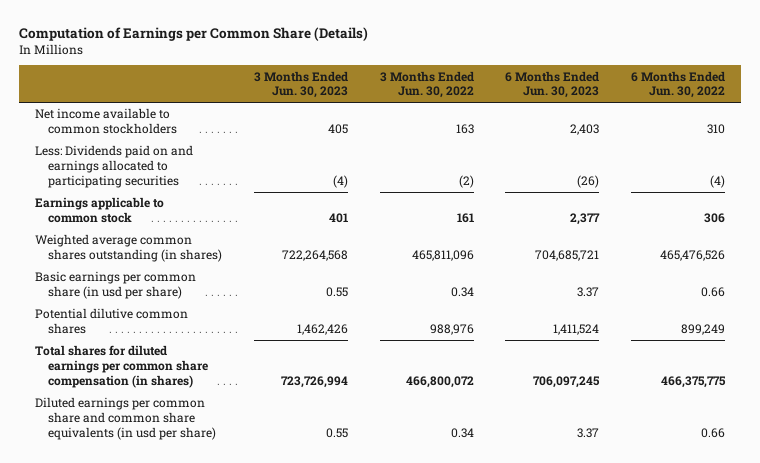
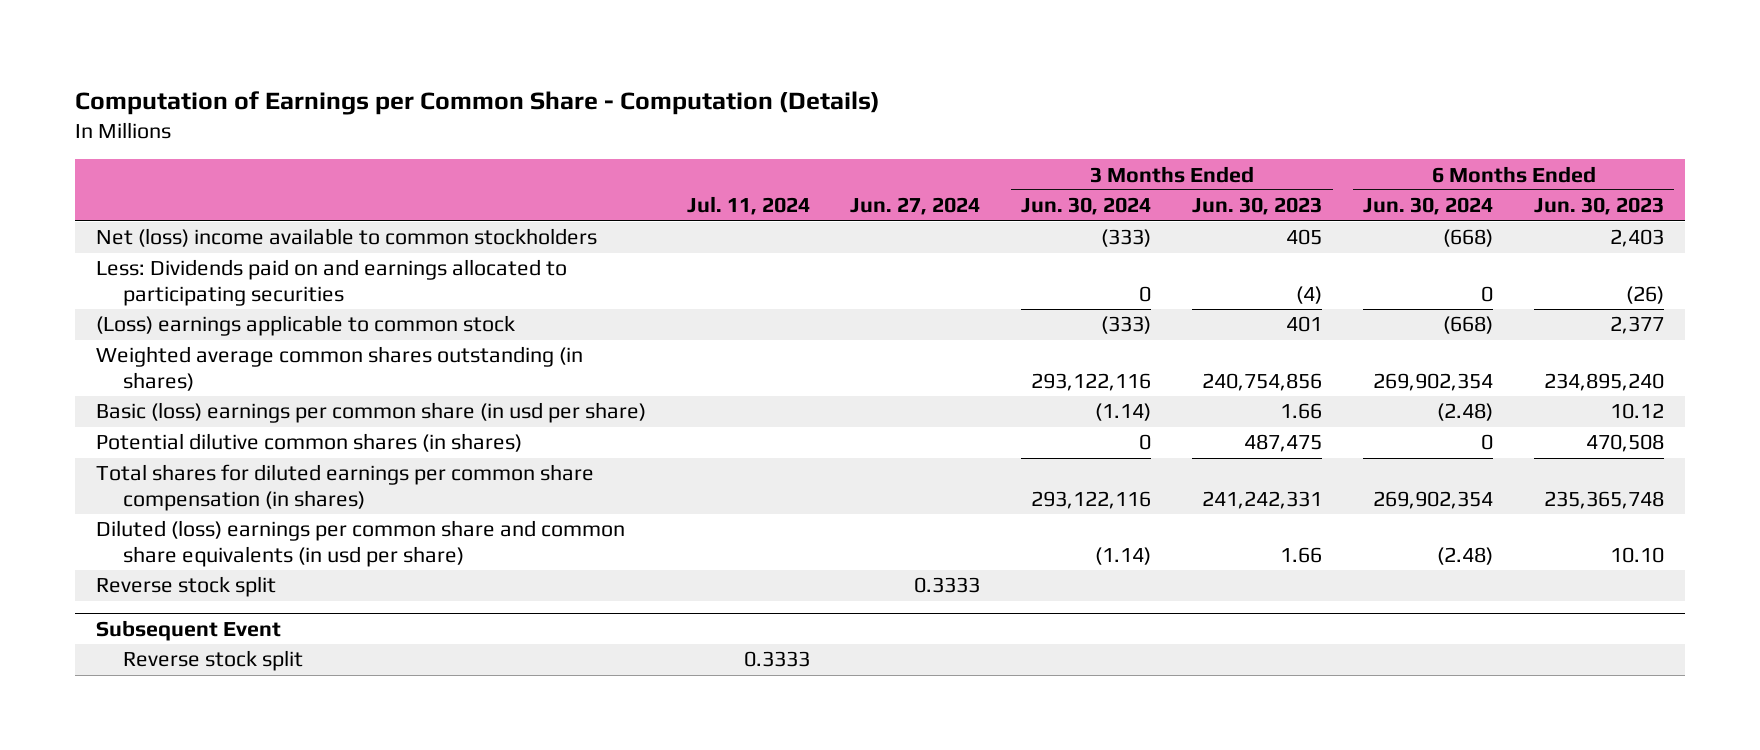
[19,26,369,41] Computation of Earnings per Common Share (Details) -> [75,90,881,115] Computation of Earnings per Common Share - Computation (Details)
[379,70,474,99] 3 Months Ended Jun. 30, 2022 -> none
[630,70,725,99] 6 Months Ended Jun. 30, 2022 -> none
none -> [686,196,810,216] Jul. 11, 2024
none -> [850,197,981,216] Jun. 27, 2024
none -> [1021,197,1152,216] Jun. 30, 2024
none -> [1363,197,1494,216] Jun. 30, 2024
[35,108,178,135] Net income available to common stockholders -> [95,228,597,248] Net (loss) income available to common stockholders
[35,197,165,224] Earnings applicable to common stock -> [95,315,515,337] (Loss) earnings applicable to common stock
[282,250,349,262] 722,264,568 -> [1202,372,1323,391] 240,754,856
[535,250,600,262] 704,685,721 -> [1544,372,1665,391] 234,895,240
[35,271,197,300] Basic earnings per common share (in usd per share) -> [95,402,646,424] Basic (loss) earnings per common share (in usd per share)
[326,287,349,298] 0.55 -> [1280,403,1323,420] 1.66
[577,287,600,298] 3.37 -> [1610,403,1665,420] 10.12
[35,308,189,335] Potential dilutive common shares -> [95,433,522,453] Potential dilutive common shares (in shares)
[297,324,349,336] 1,462,426 -> [1244,434,1323,453] 487,475
[553,324,600,336] 1,411,524 -> [1586,434,1665,453] 470,508
[281,376,349,389] 723,726,994 -> [1202,490,1323,509] 241,242,331
[533,376,601,389] 706,097,245 -> [1544,490,1665,509] 235,365,748
[35,397,217,441] Diluted earnings per common share and common share equivalents (in usd per share) -> [95,520,625,567] Diluted (loss) earnings per common share and common share equivalents (in usd per share)
[326,428,349,439] 0.55 -> [1280,546,1323,563] 1.66
[577,428,600,439] 3.37 -> [1610,546,1665,563] 10.10
none -> [95,576,276,598] Reverse stock split
none -> [95,620,281,642] Subsequent Event
none -> [122,650,303,672] Reverse stock split

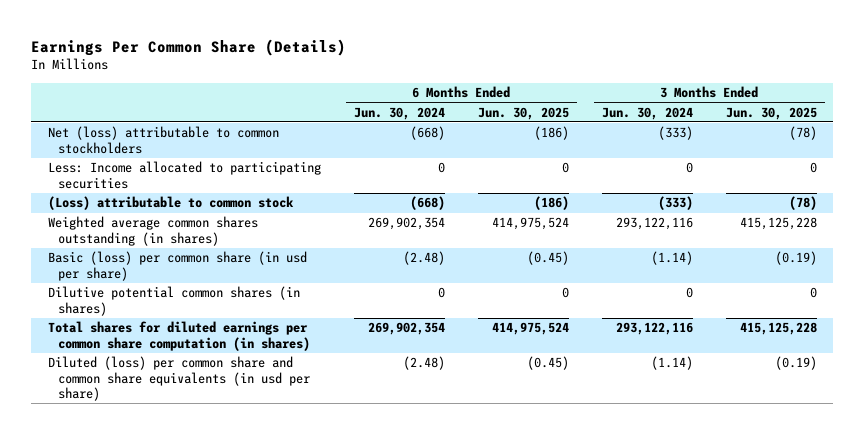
[75,90,881,115] Computation of Earnings per Common Share - Computation (Details) -> [31,38,347,56] Earnings Per Common Share (Details)
[686,196,810,216] Jul. 11, 2024 -> none
[850,197,981,216] Jun. 27, 2024 -> none
[1192,197,1323,216] Jun. 30, 2023 -> none
[1534,197,1665,216] Jun. 30, 2023 -> none
none -> [477,106,569,120] Jun. 30, 2025
none -> [725,106,817,120] Jun. 30, 2025
[95,228,597,248] Net (loss) income available to common stockholders -> [47,126,279,154] Net (loss) attributable to common stockholders
[95,259,567,306] Less: Dividends paid on and earnings allocated to participating securities -> [47,161,321,189] Less: Income allocated to participating securities
[95,315,515,337] (Loss) earnings applicable to common stock -> [47,196,294,211] (Loss) attributable to common stock
[95,576,276,598] Reverse stock split -> none
[95,620,281,642] Subsequent Event -> none
[122,650,303,672] Reverse stock split -> none
[95,402,646,424] Basic (loss) earnings per common share (in usd per share) -> [47,251,307,281] Basic (loss) per common share (in usd per share)
[95,433,522,453] Potential dilutive common shares (in shares) -> [47,286,300,316] Dilutive potential common shares (in shares)
[95,464,594,511] Total shares for diluted earnings per common share compensation (in shares) -> [47,321,311,351] Total shares for diluted earnings per common share computation (in shares)
[95,520,625,567] Diluted (loss) earnings per common share and common share equivalents (in usd per share) -> [47,356,311,402] Diluted (loss) per common share and common share equivalents (in usd per share)

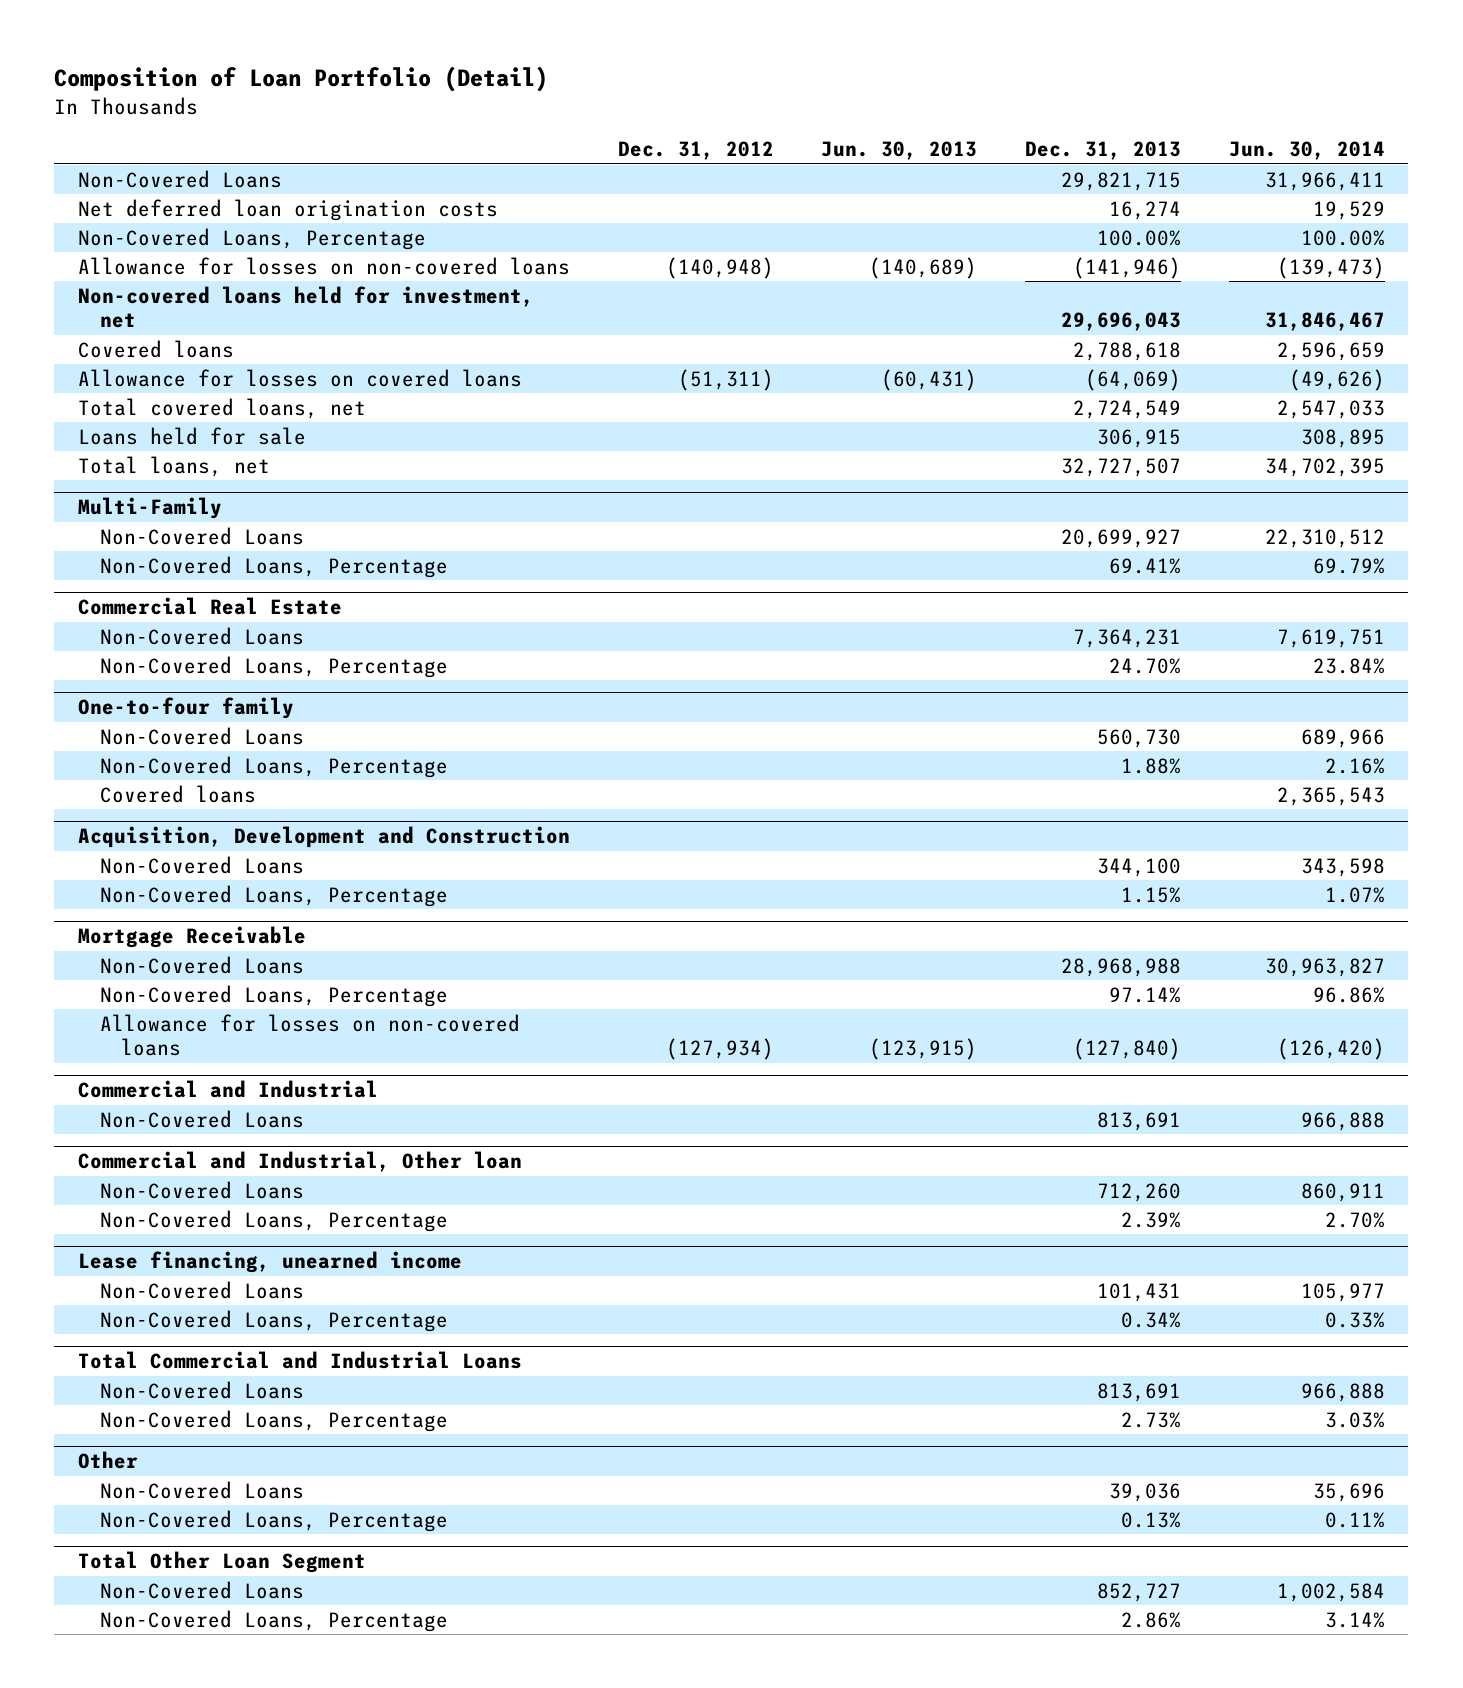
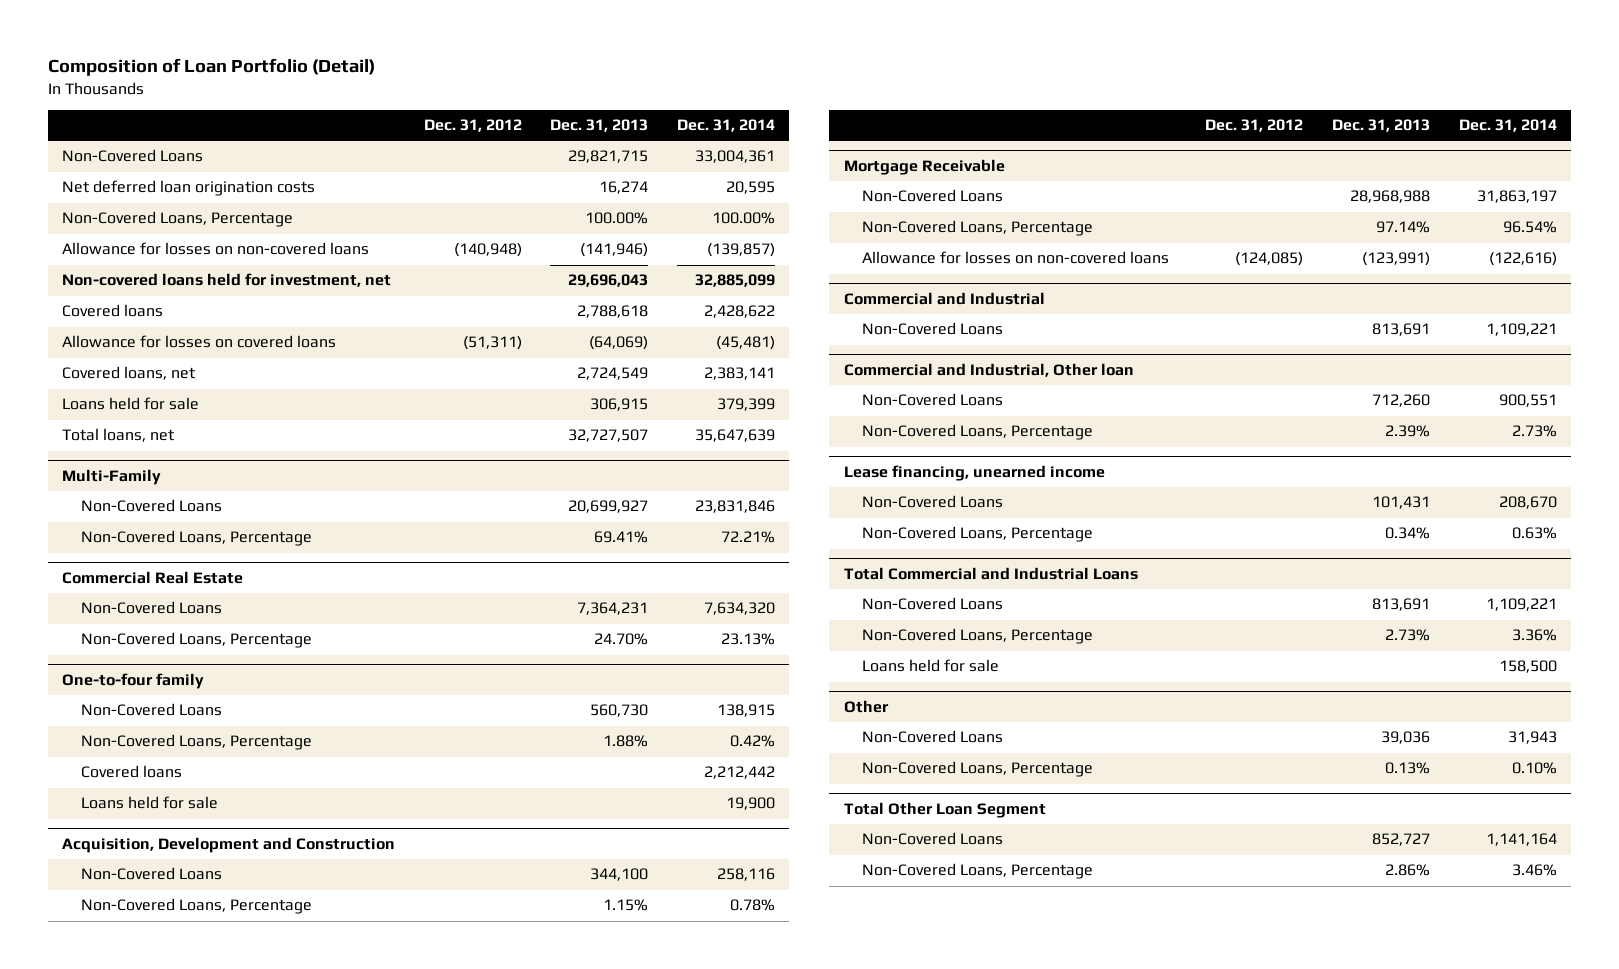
[821,141,978,161] Jun. 30, 2013 -> none
[1228,141,1385,161] Jun. 30, 2014 -> none
none -> [677,119,776,133] Dec. 31, 2014
[78,397,367,419] Total covered loans, net -> [61,366,196,381] Covered loans, net
none -> [80,796,218,810] Loans held for sale
[665,1038,774,1061] (127,934) -> [1235,252,1304,267] (124,085)
[1073,1038,1182,1061] (127,840) -> [1361,252,1430,267] (123,991)
none -> [862,659,1000,673] Loans held for sale

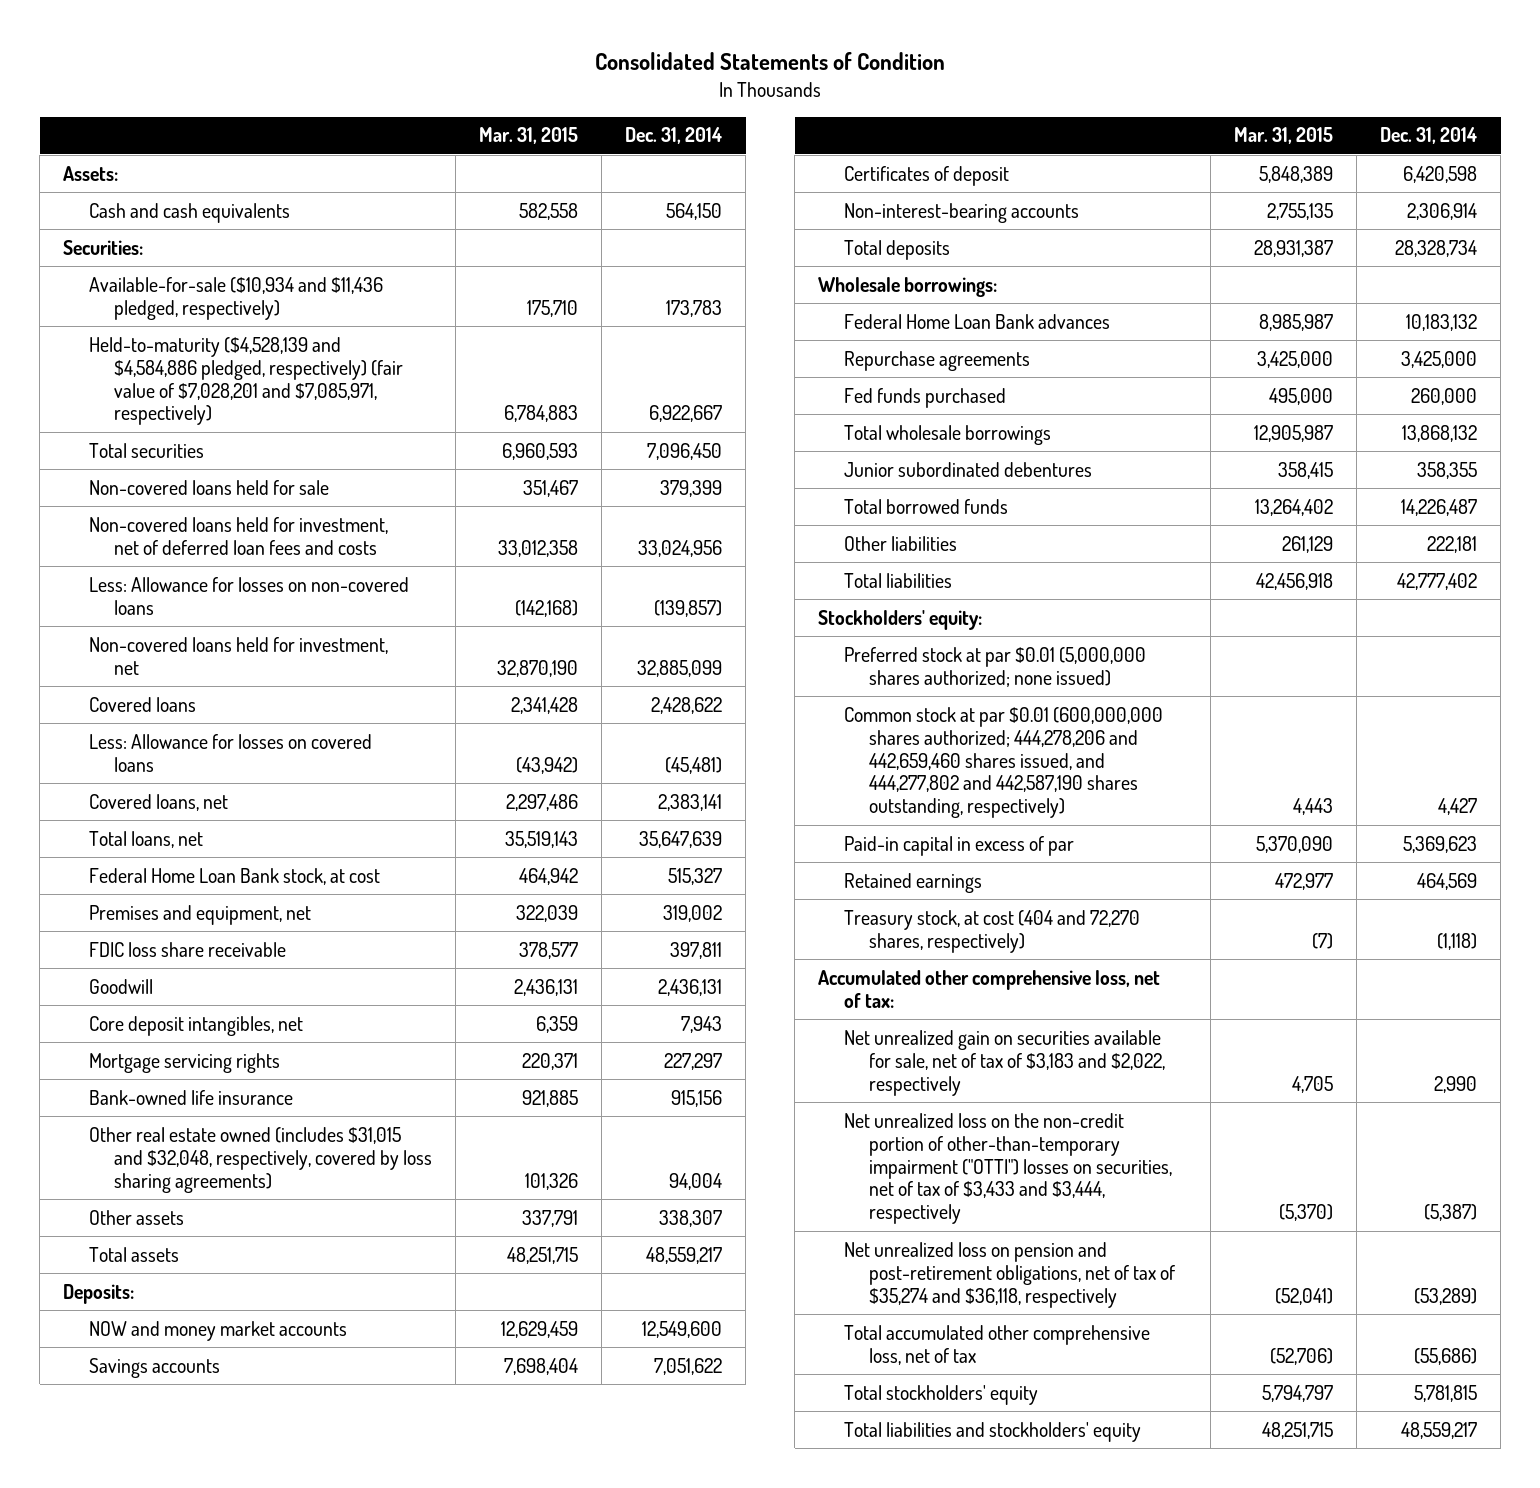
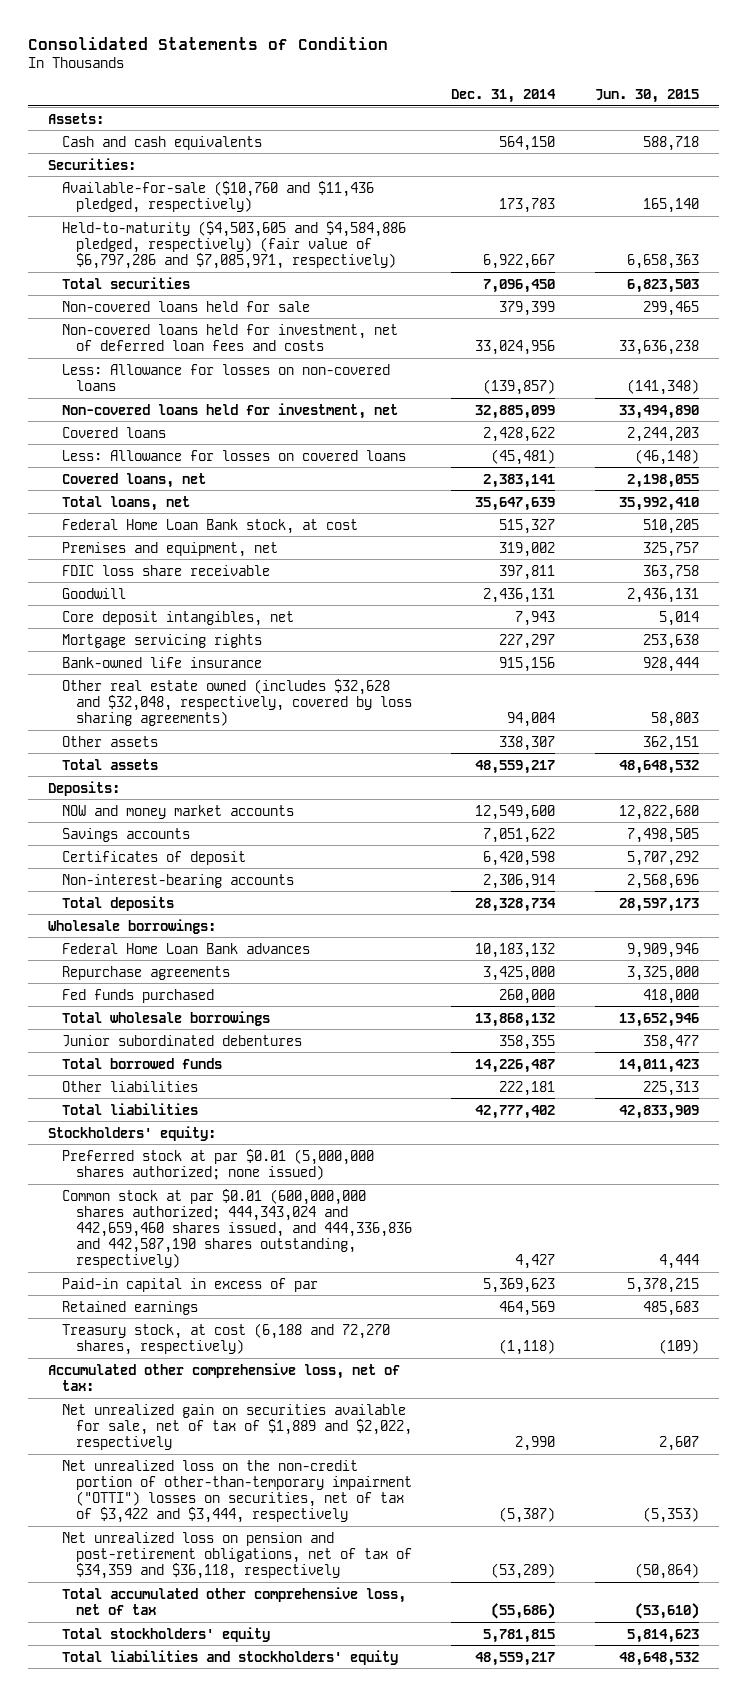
[479,127,579,145] Mar. 31, 2015 -> none
none -> [594,89,699,104] Jun. 30, 2015
[88,276,383,320] Available-for-sale ($10,934 and $11,436 pledged, respectively) -> [61,180,374,213] Available-for-sale ($10,760 and $11,436 pledged, respectively)
[88,336,404,426] Held-to-maturity ($4,528,139 and $4,584,886 pledged, respectively) (fair value of $7,028,201 and $7,085,971, respectively) -> [61,220,406,269] Held-to-maturity ($4,503,605 and $4,584,886 pledged, respectively) (fair value of $6,797,286 and $7,085,971, respectively)
[88,1126,433,1193] Other real estate owned (includes $31,015 and $32,048, respectively, covered by loss sharing agreements) -> [61,678,412,726] Other real estate owned (includes $32,628 and $32,048, respectively, covered by loss sharing agreements)
[843,706,1163,819] Common stock at par $0.01 (600,000,000 shares authorized; 444,278,206 and 442,659,460 shares issued, and 444,277,802 and 442,587,190 shares outstanding, respectively) -> [61,1188,412,1269] Common stock at par $0.01 (600,000,000 shares authorized; 444,343,024 and 442,659,460 shares issued, and 444,336,836 and 442,587,190 shares outstanding, respectively)
[843,909,1140,953] Treasury stock, at cost (404 and 72,270 shares, respectively) -> [61,1322,390,1355] Treasury stock, at cost (6,188 and 72,270 shares, respectively)
[843,1029,1166,1096] Net unrealized gain on securities available for sale, net of tax of $3,183 and $2,022, respectively -> [61,1403,412,1450] Net unrealized gain on securities available for sale, net of tax of $1,889 and $2,022, respectively
[843,1112,1173,1225] Net unrealized loss on the non-credit portion of other-than-temporary impairment ("OTTI") losses on securities, net of tax of $3,433 and $3,444, respectively -> [61,1459,412,1523] Net unrealized loss on the non-credit portion of other-than-temporary impairment ("OTTI") losses on securities, net of tax of $3,422 and $3,444, respectively
[843,1241,1176,1308] Net unrealized loss on pension and post-retirement obligations, net of tax of $35,274 and $36,118, respectively -> [61,1531,412,1579] Net unrealized loss on pension and post-retirement obligations, net of tax of $34,359 and $36,118, respectively

